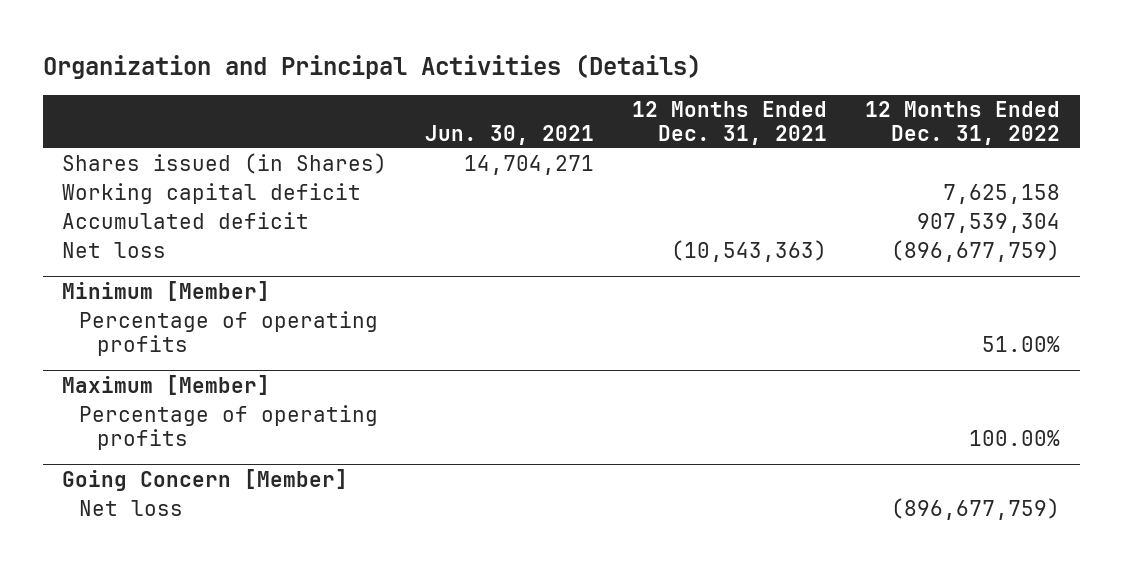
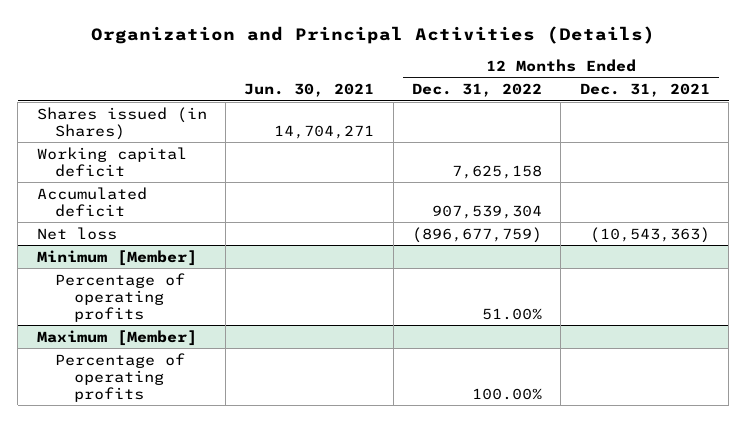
[61,468,348,491] Going Concern [Member] -> none
[79,499,184,516] Net loss -> none

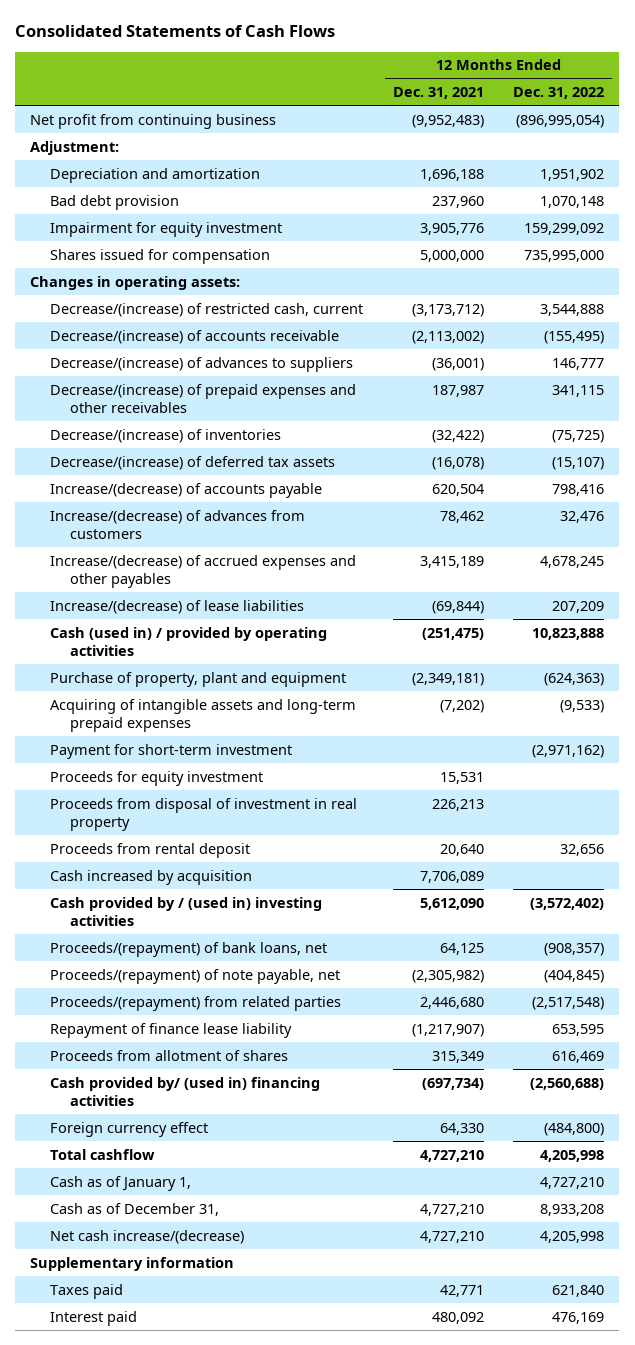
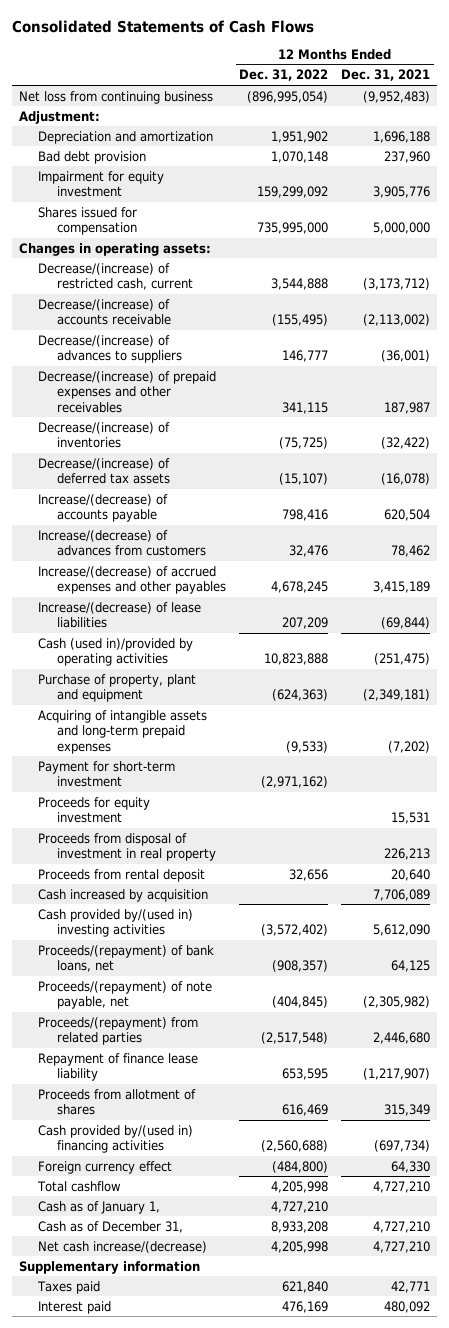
[30,113,277,129] Net profit from continuing business -> [18,90,213,104] Net loss from continuing business
[50,626,328,656] Cash (used in) / provided by operating activities -> [38,637,194,667] Cash (used in)/provided by operating activities
[50,896,323,926] Cash provided by / (used in) investing activities -> [38,908,194,938] Cash provided by/(used in) investing activities
[50,1076,321,1106] Cash provided by/ (used in) financing activities -> [38,1124,194,1154] Cash provided by/(used in) financing activities

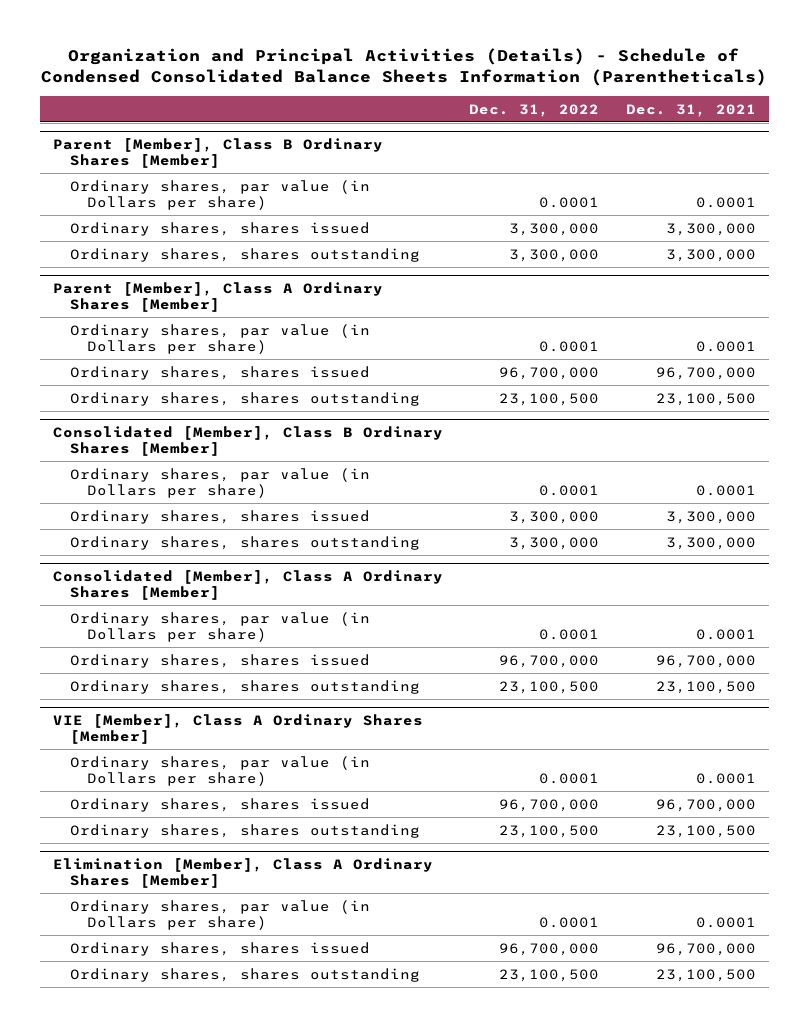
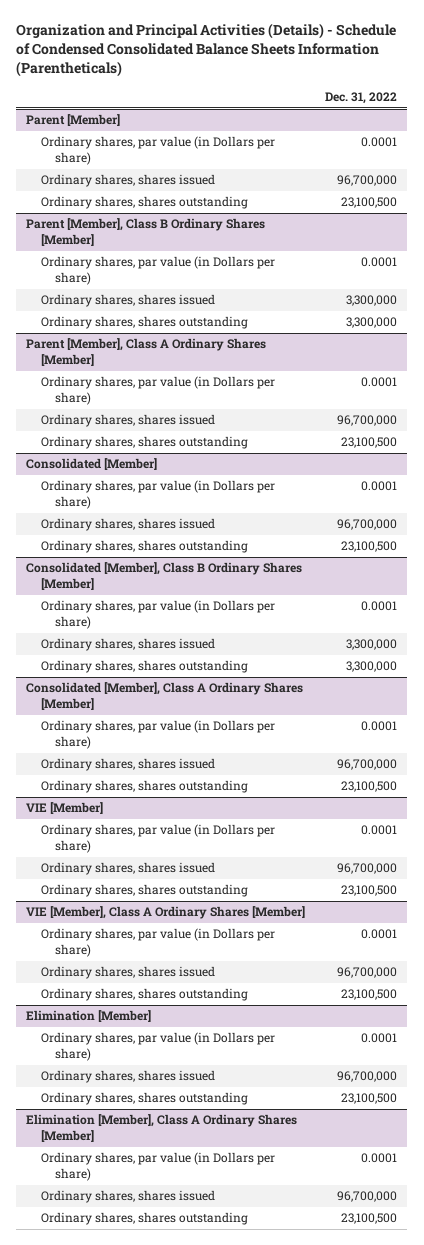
[625,103,756,117] Dec. 31, 2021 -> none
none -> [26,114,121,127] Parent [Member]
none -> [40,136,275,166] Ordinary shares, par value (in Dollars per share)
none -> [40,174,215,188] Ordinary shares, shares issued
none -> [40,196,248,210] Ordinary shares, shares outstanding
none -> [26,458,158,471] Consolidated [Member]
none -> [40,480,275,510] Ordinary shares, par value (in Dollars per share)
none -> [40,518,215,532] Ordinary shares, shares issued
none -> [40,540,248,554] Ordinary shares, shares outstanding
none -> [26,802,104,815] VIE [Member]
none -> [40,824,275,854] Ordinary shares, par value (in Dollars per share)
none -> [40,862,215,876] Ordinary shares, shares issued
none -> [40,884,248,898] Ordinary shares, shares outstanding
none -> [26,1010,152,1023] Elimination [Member]
none -> [40,1032,275,1062] Ordinary shares, par value (in Dollars per share)
none -> [40,1070,215,1084] Ordinary shares, shares issued
none -> [40,1092,248,1106] Ordinary shares, shares outstanding

